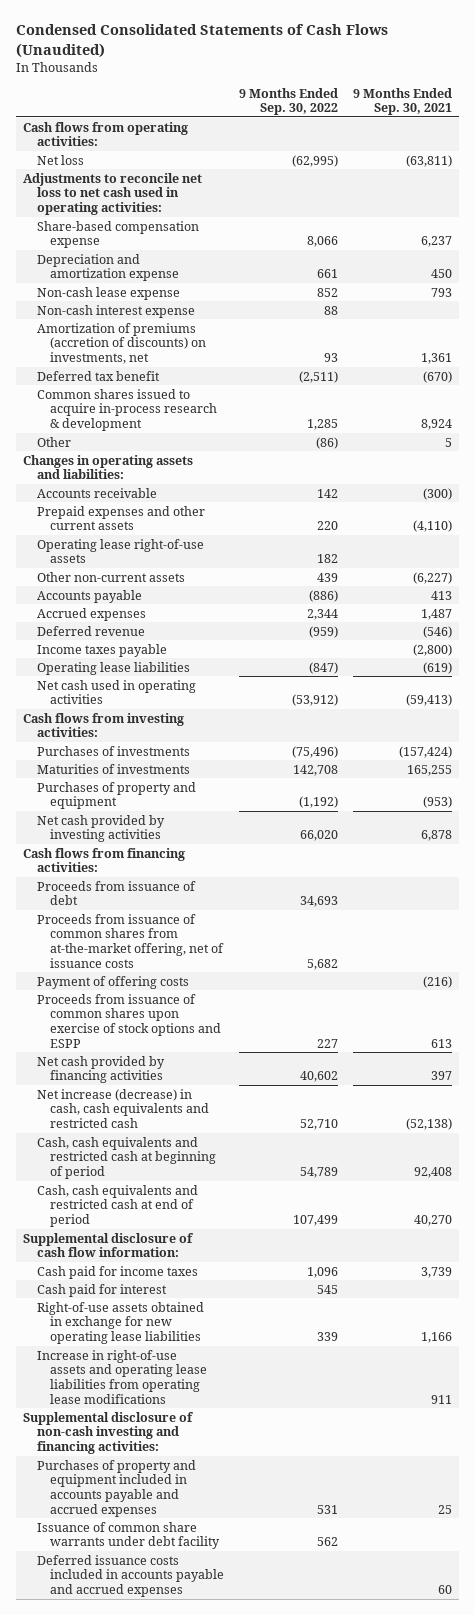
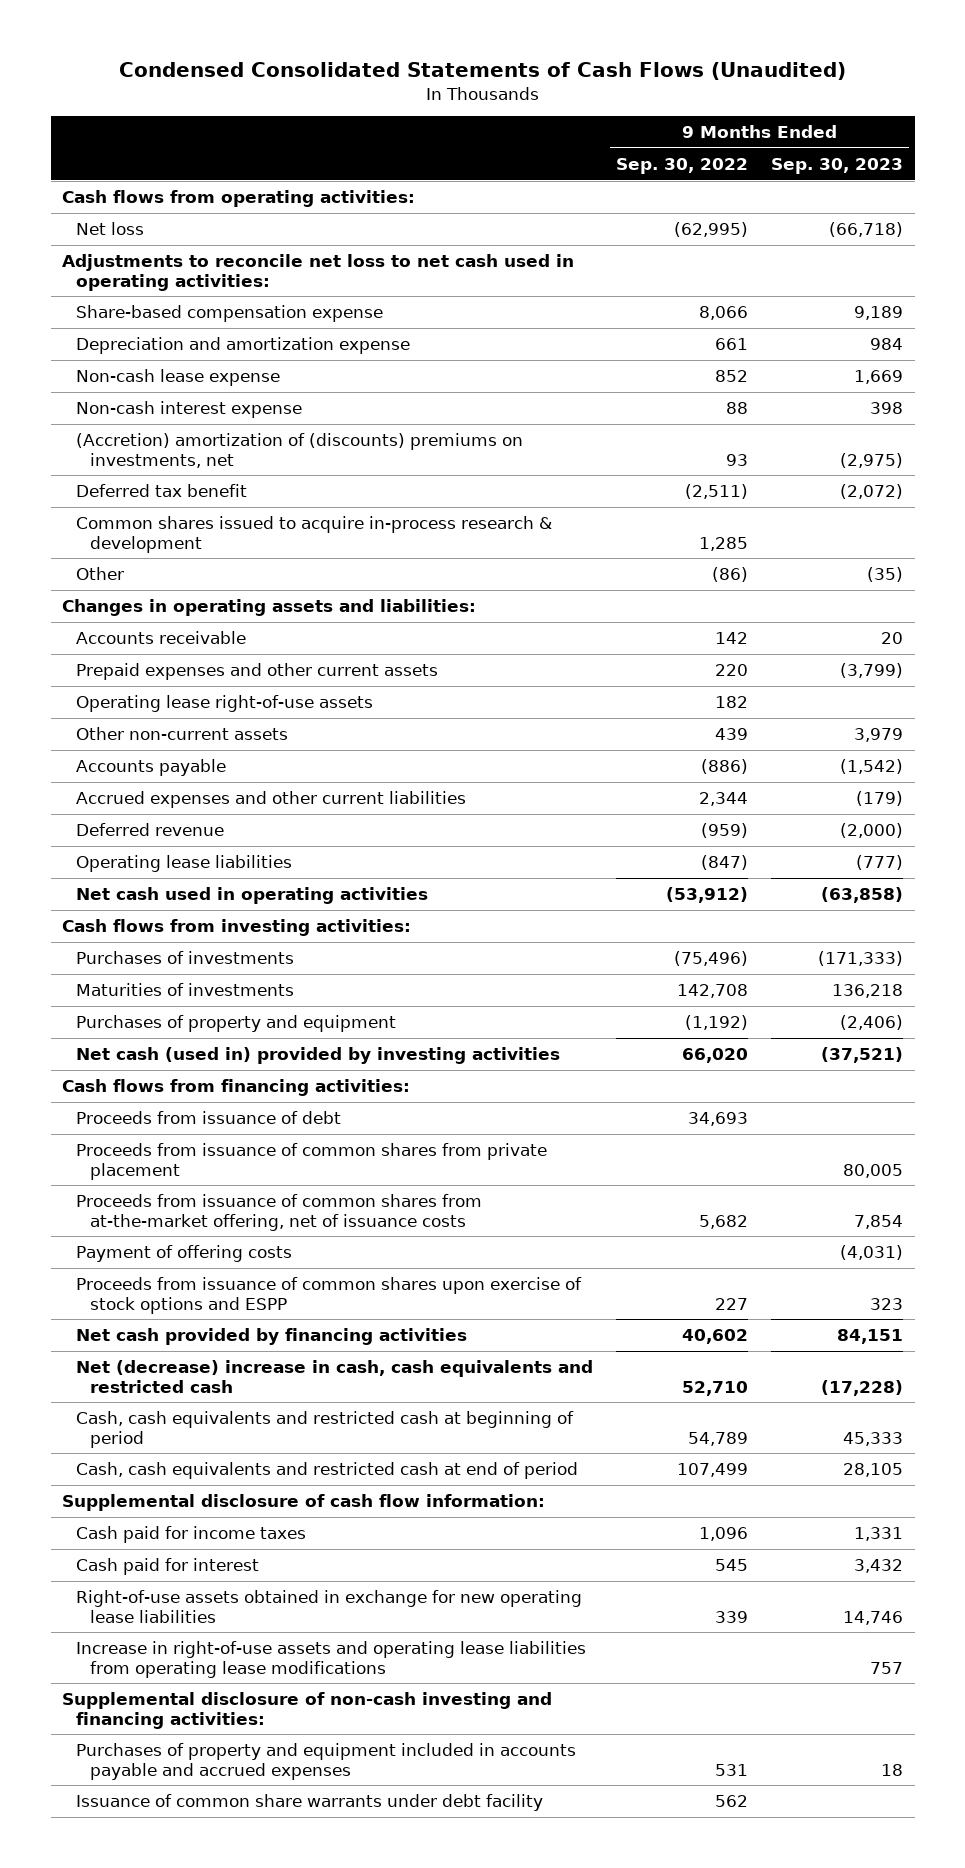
[352,87,452,116] 9 Months Ended Sep. 30, 2021 -> none
none -> [771,157,904,174] Sep. 30, 2023
[36,322,206,364] Amortization of premiums (accretion of discounts) on investments, net -> [76,432,524,468] (Accretion) amortization of (discounts) premiums on investments, net
[36,607,146,621] Accrued expenses -> [76,790,467,808] Accrued expenses and other current liabilities
[36,643,167,657] Income taxes payable -> none
[36,814,165,843] Net cash provided by investing activities -> [76,1046,561,1064] Net cash (used in) provided by investing activities
none -> [76,1142,548,1180] Proceeds from issuance of common shares from private placement
[36,1088,209,1128] Net increase (decrease) in cash, cash equivalents and restricted cash -> [76,1359,594,1393] Net (decrease) increase in cash, cash equivalents and restricted cash
[36,1554,224,1597] Deferred issuance costs included in accounts payable and accrued expenses -> none

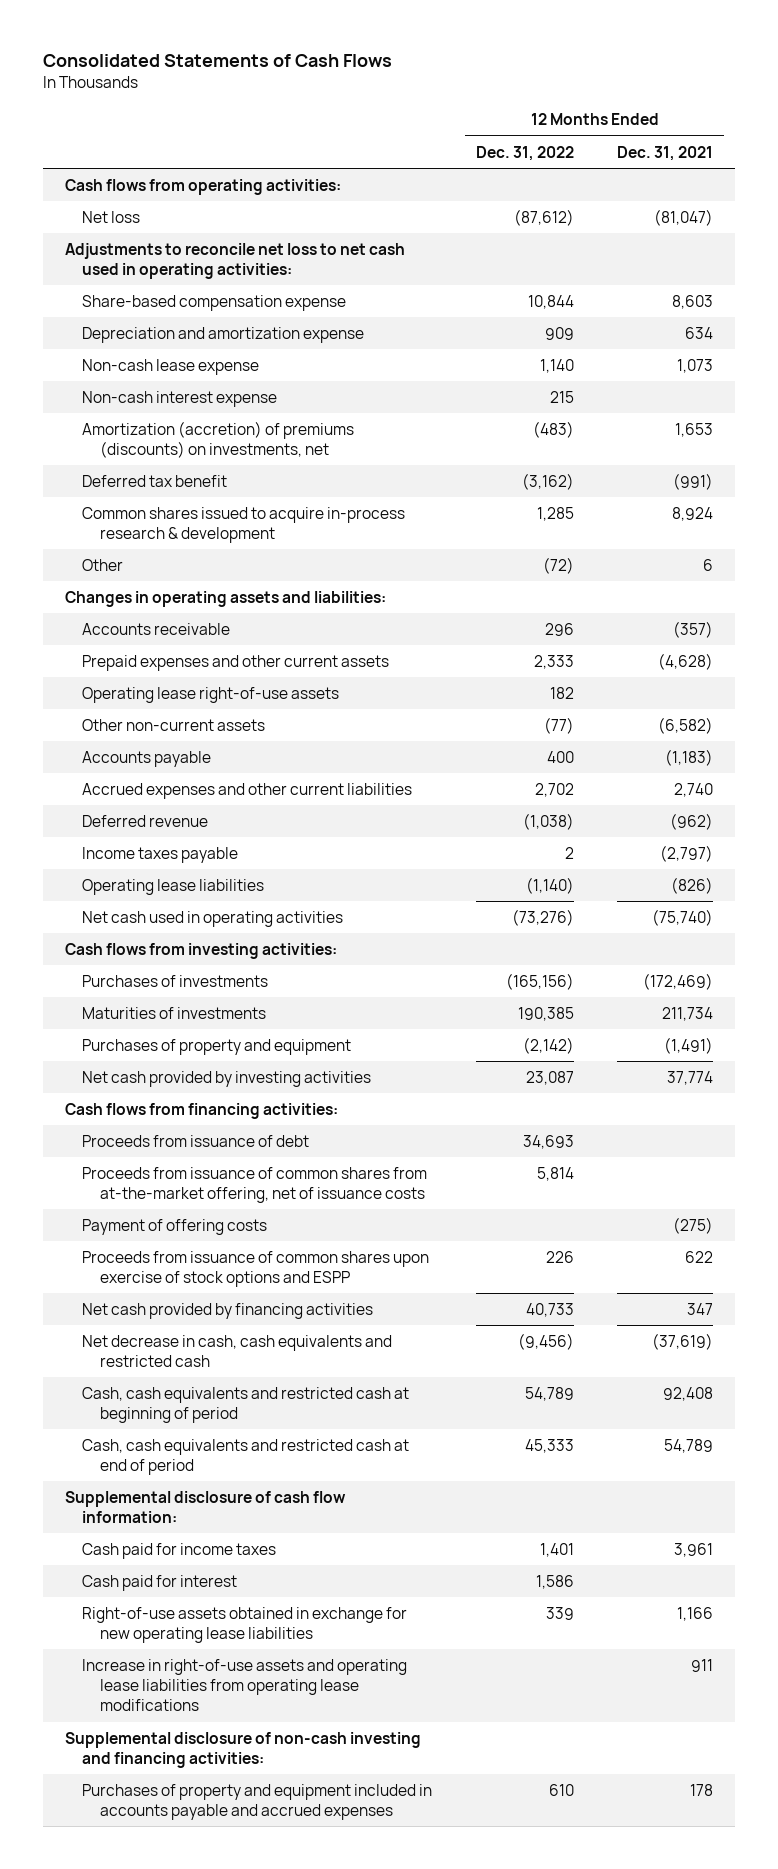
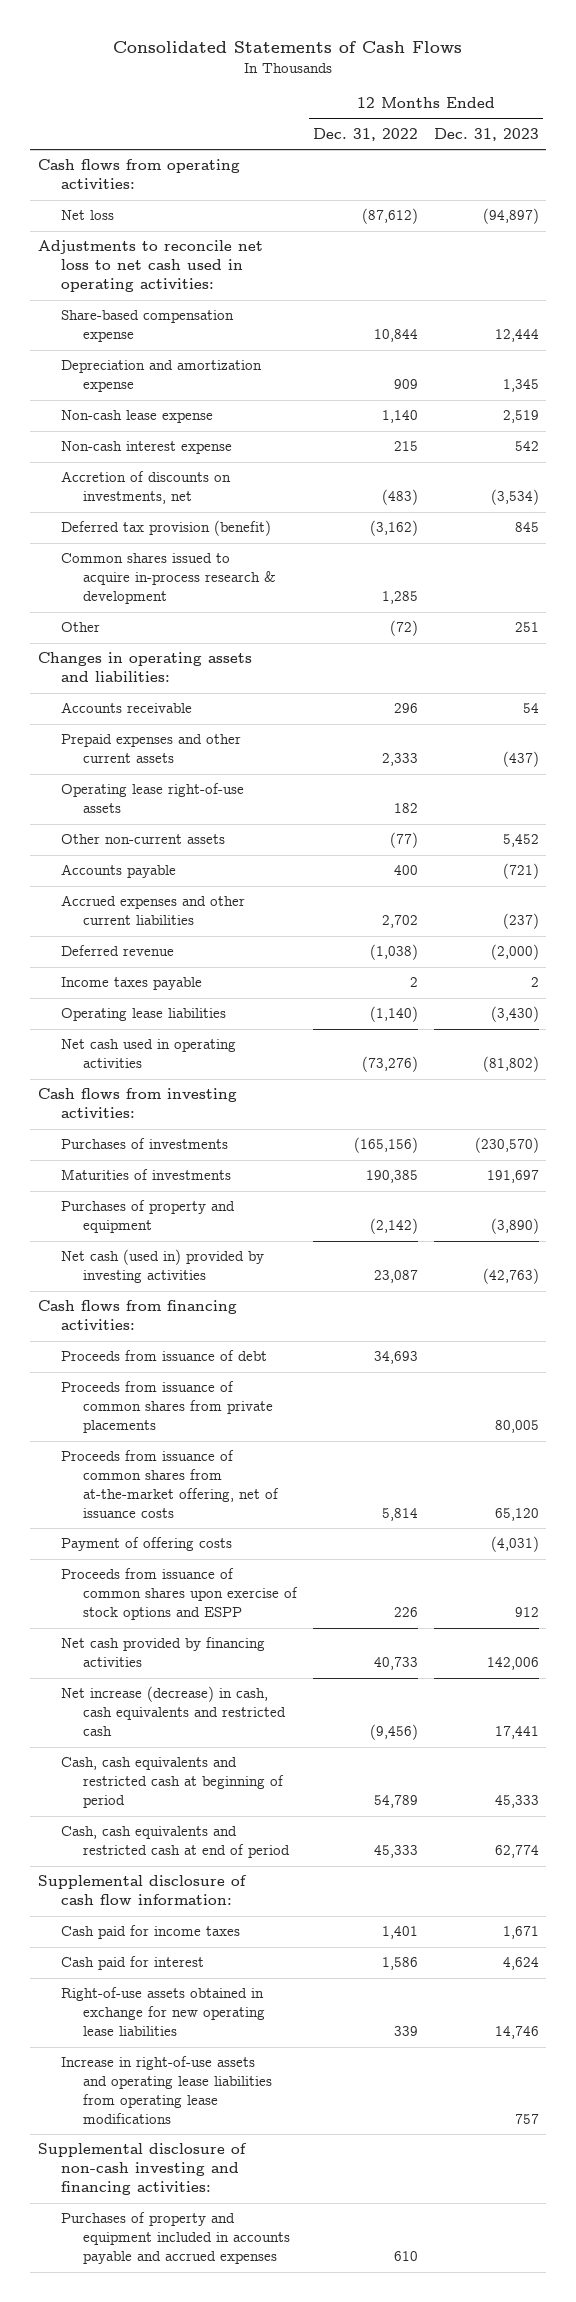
[617,145,714,161] Dec. 31, 2021 -> none
none -> [433,128,539,142] Dec. 31, 2023
[82,420,355,458] Amortization (accretion) of premiums (discounts) on investments, net -> [60,471,231,505] Accretion of discounts on investments, net
[82,474,228,487] Deferred tax benefit -> [60,520,271,537] Deferred tax provision (benefit)
[82,1070,372,1087] Net cash provided by investing activities -> [60,1249,264,1284] Net cash (used in) provided by investing activities
none -> [60,1381,274,1434] Proceeds from issuance of common shares from private placements
[82,1334,393,1367] Net decrease in cash, cash equivalents and restricted cash -> [60,1686,287,1737] Net increase (decrease) in cash, cash equivalents and restricted cash

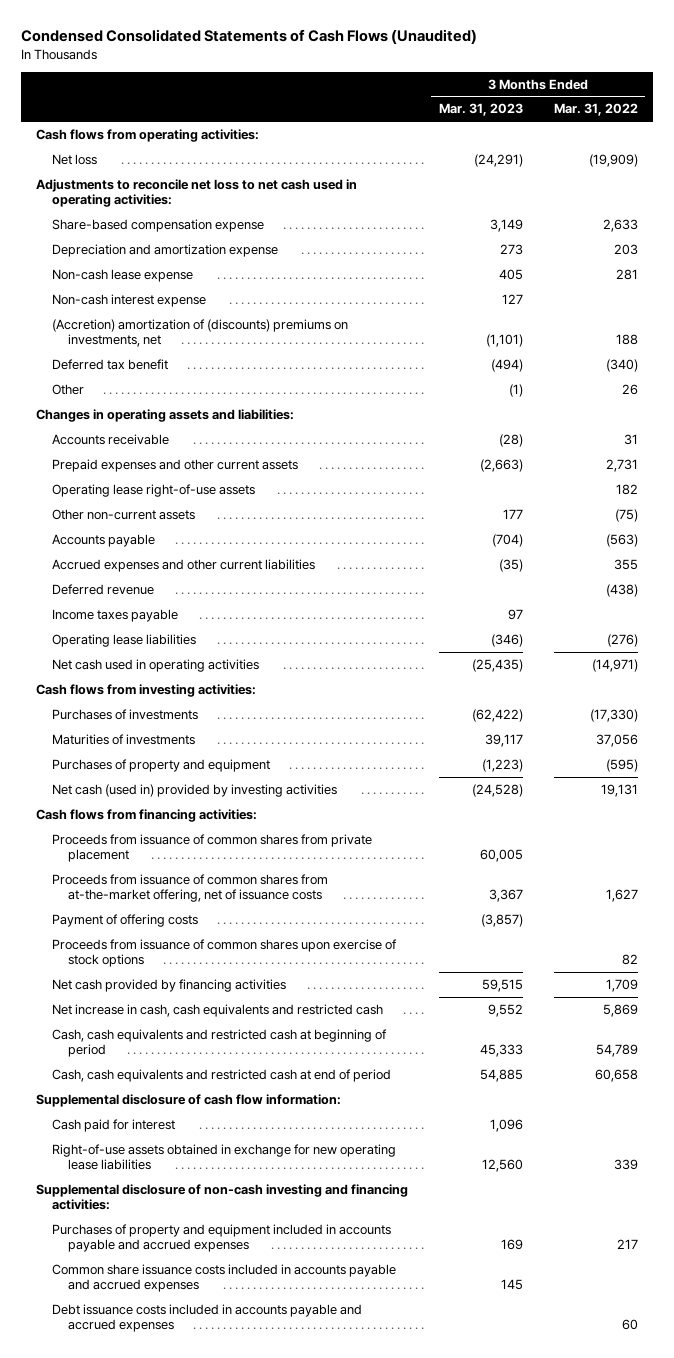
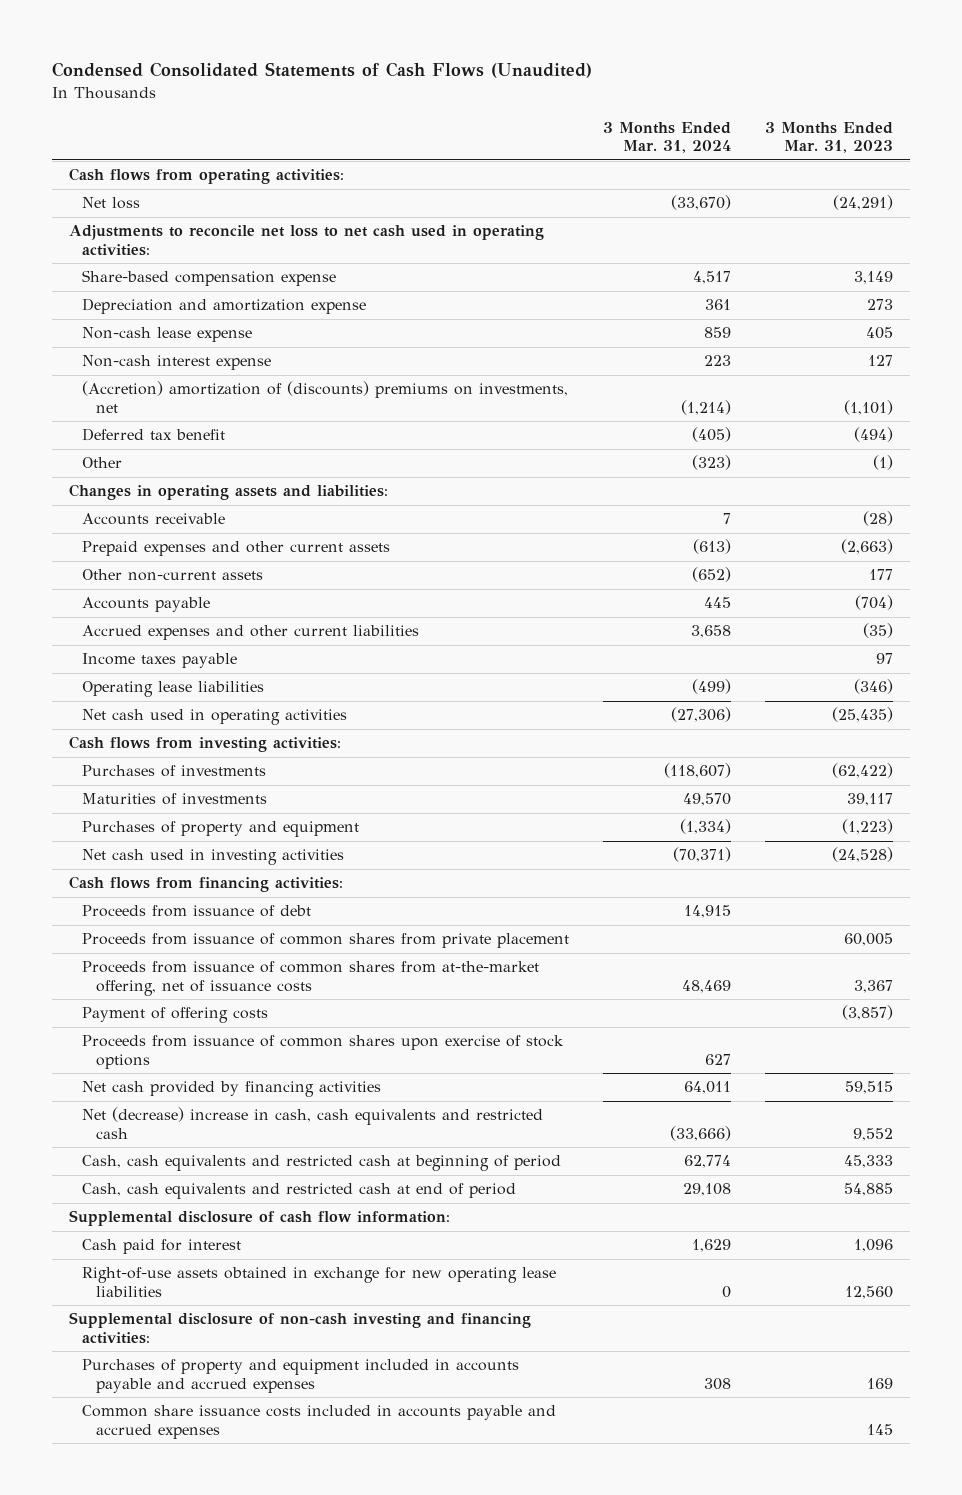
[553,103,638,117] Mar. 31, 2022 -> none
none -> [603,121,732,154] 3 Months Ended Mar. 31, 2024
[52,483,256,497] Operating lease right-of-use assets -> none
[52,583,155,595] Deferred revenue -> none
[52,783,338,797] Net cash (used in) provided by investing activities -> [82,849,345,866] Net cash used in investing activities
none -> [82,905,312,918] Proceeds from issuance of debt
[52,1003,384,1017] Net increase in cash, cash equivalents and restricted cash -> [82,1107,544,1139] Net (decrease) increase in cash, cash equivalents and restricted cash
[52,1303,363,1333] Debt issuance costs included in accounts payable and accrued expenses -> none

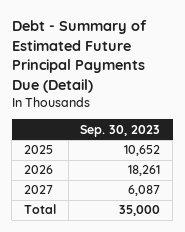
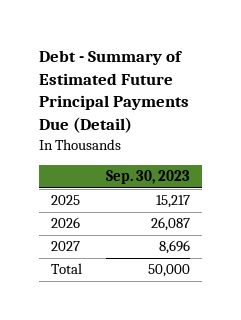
[124,145,161,157] 10,652 -> [155,195,190,209] 15,217
[128,165,161,177] 18,261 -> [150,217,190,232] 26,087
[128,185,161,197] 6,087 -> [158,240,190,255] 8,696
[119,205,161,217] 35,000 -> [147,264,190,278] 50,000

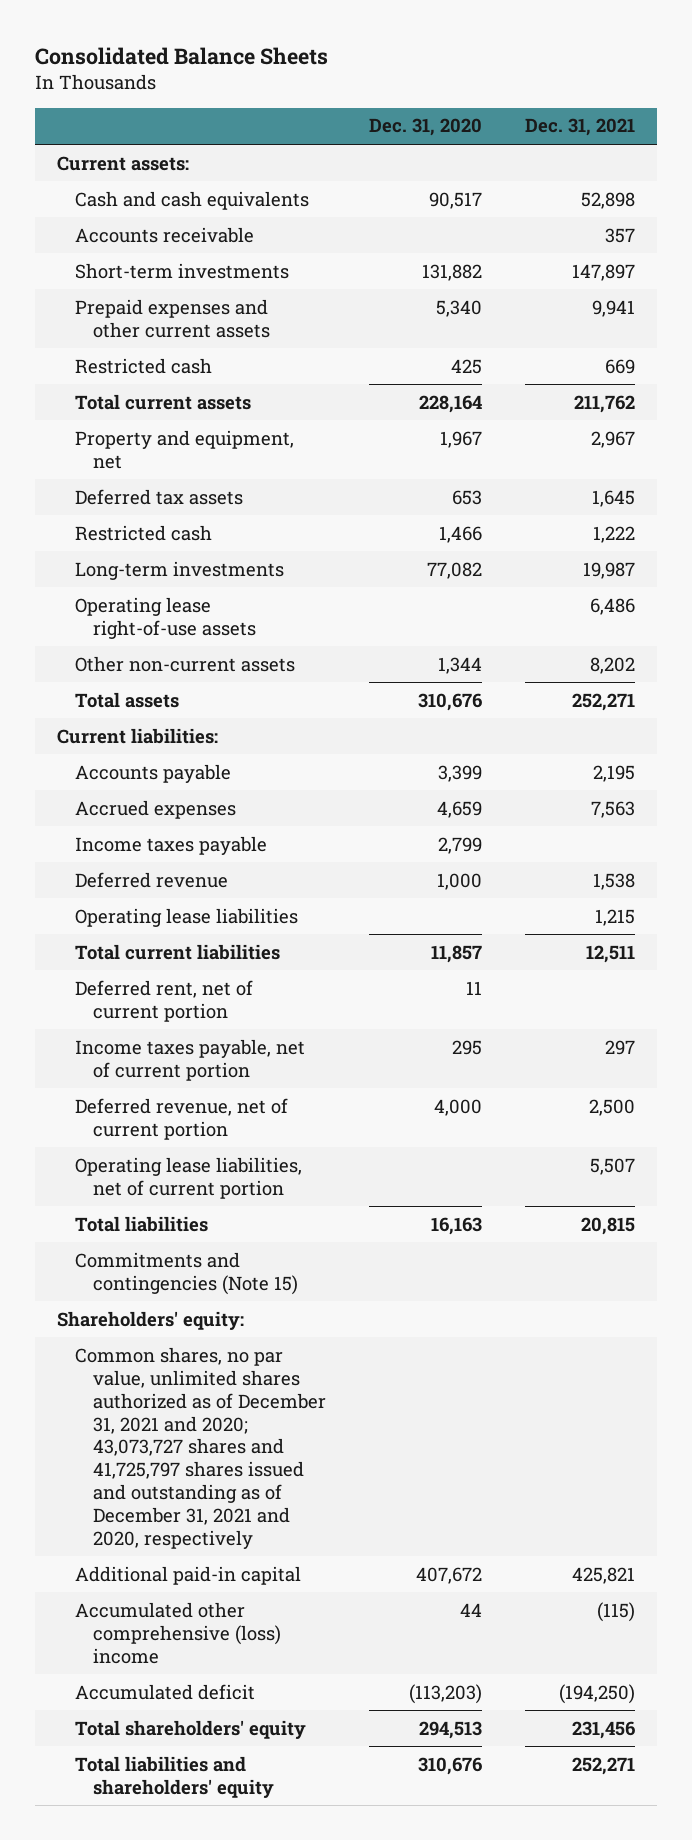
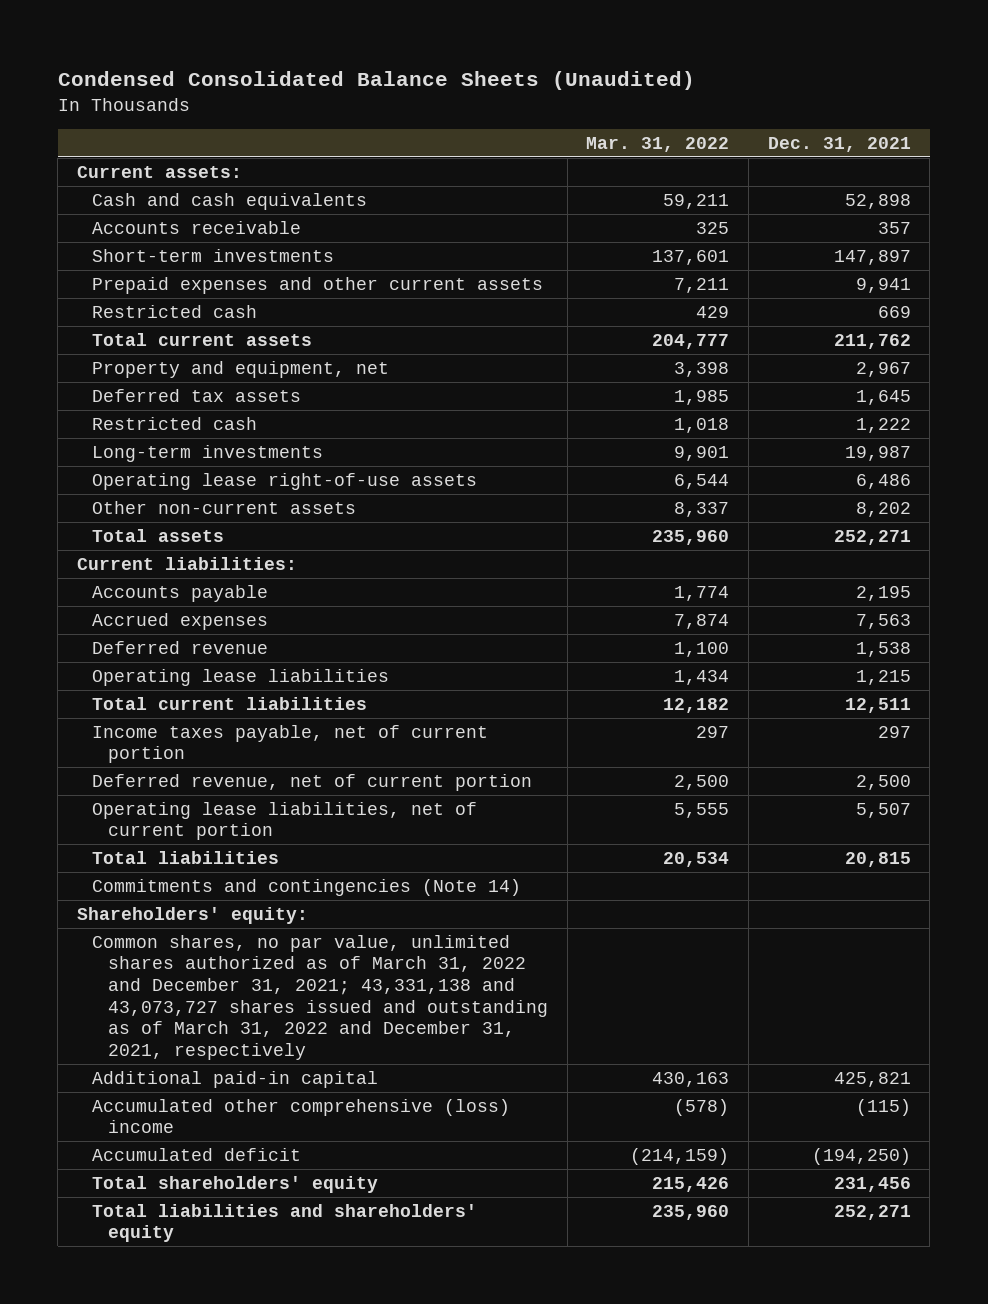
[35,47,329,66] Consolidated Balance Sheets -> [57,71,695,91] Condensed Consolidated Balance Sheets (Unaudited)
[369,118,483,137] Dec. 31, 2020 -> none
none -> [586,136,730,152] Mar. 31, 2022
[75,835,268,855] Income taxes payable -> none
[75,979,254,1022] Deferred rent, net of current portion -> none
[75,1251,299,1295] Commitments and contingencies (Note 15) -> [92,878,522,896] Commitments and contingencies (Note 14)
[75,1346,327,1549] Common shares, no par value, unlimited shares authorized as of December 31, 2021 and 2020; 43,073,727 shares and 41,725,797 shares issued and outstanding as of December 31, 2021 and 2020, respectively -> [92,934,548,1060] Common shares, no par value, unlimited shares authorized as of March 31, 2022 and December 31, 2021; 43,331,138 and 43,073,727 shares issued and outstanding as of March 31, 2022 and December 31, 2021, respectively

